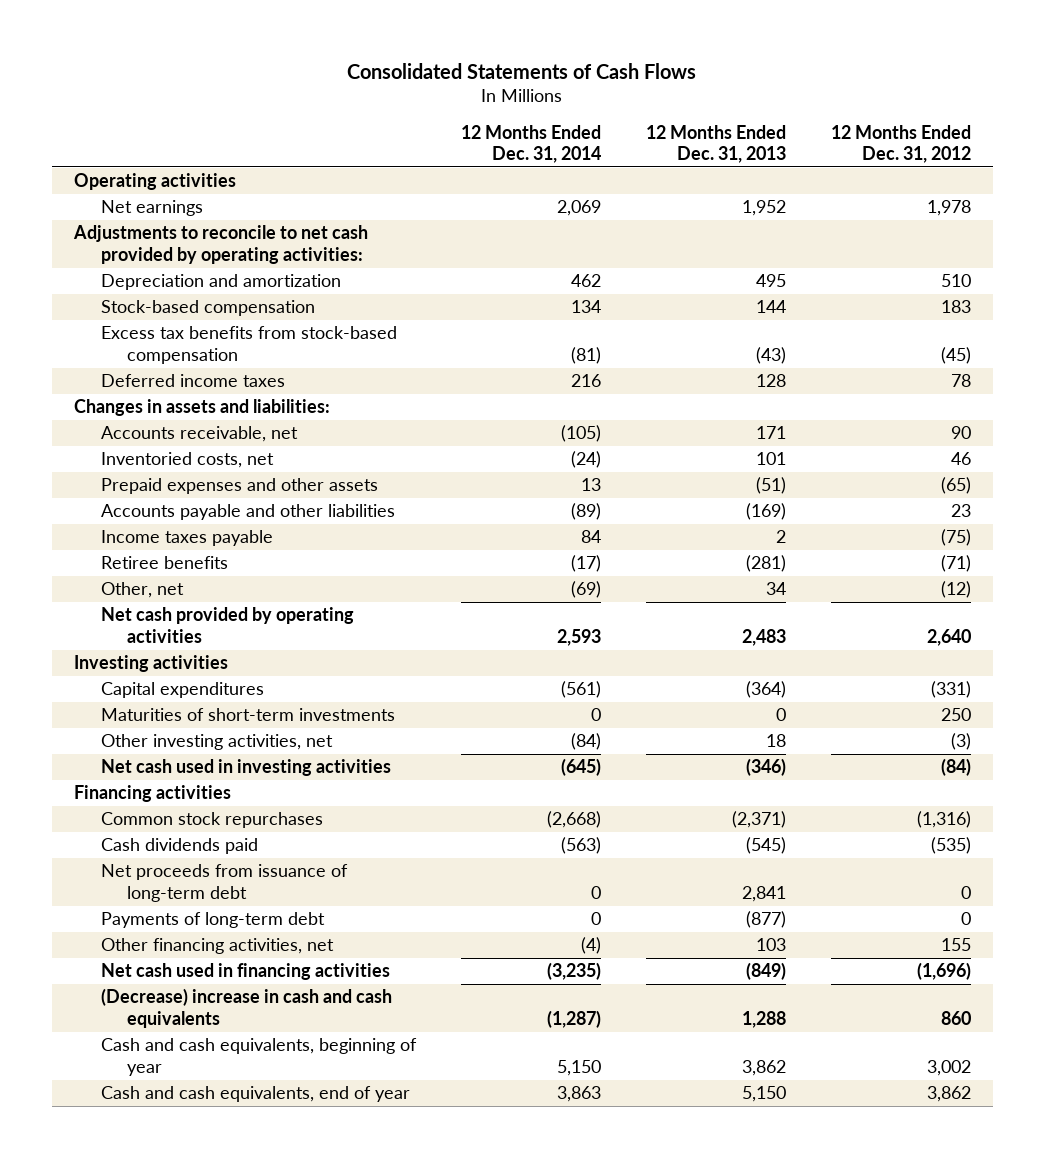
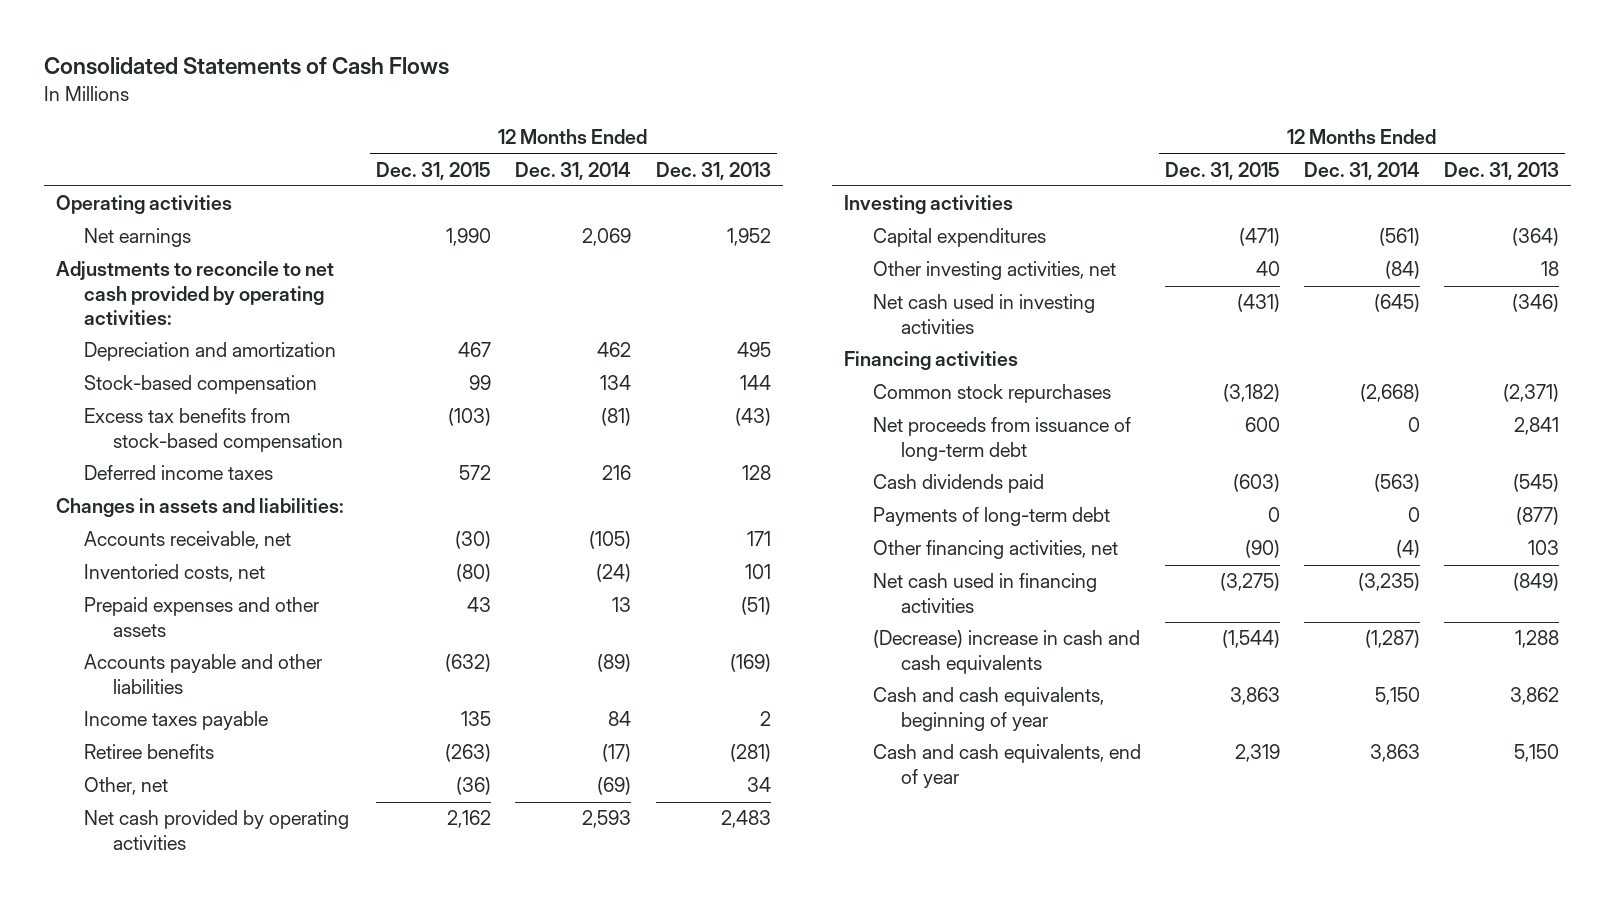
[830,124,971,163] 12 Months Ended Dec. 31, 2012 -> none
none -> [376,161,492,180] Dec. 31, 2015
[100,708,395,722] Maturities of short-term investments -> none
[100,838,258,855] Cash dividends paid -> [872,474,1044,494] Cash dividends paid

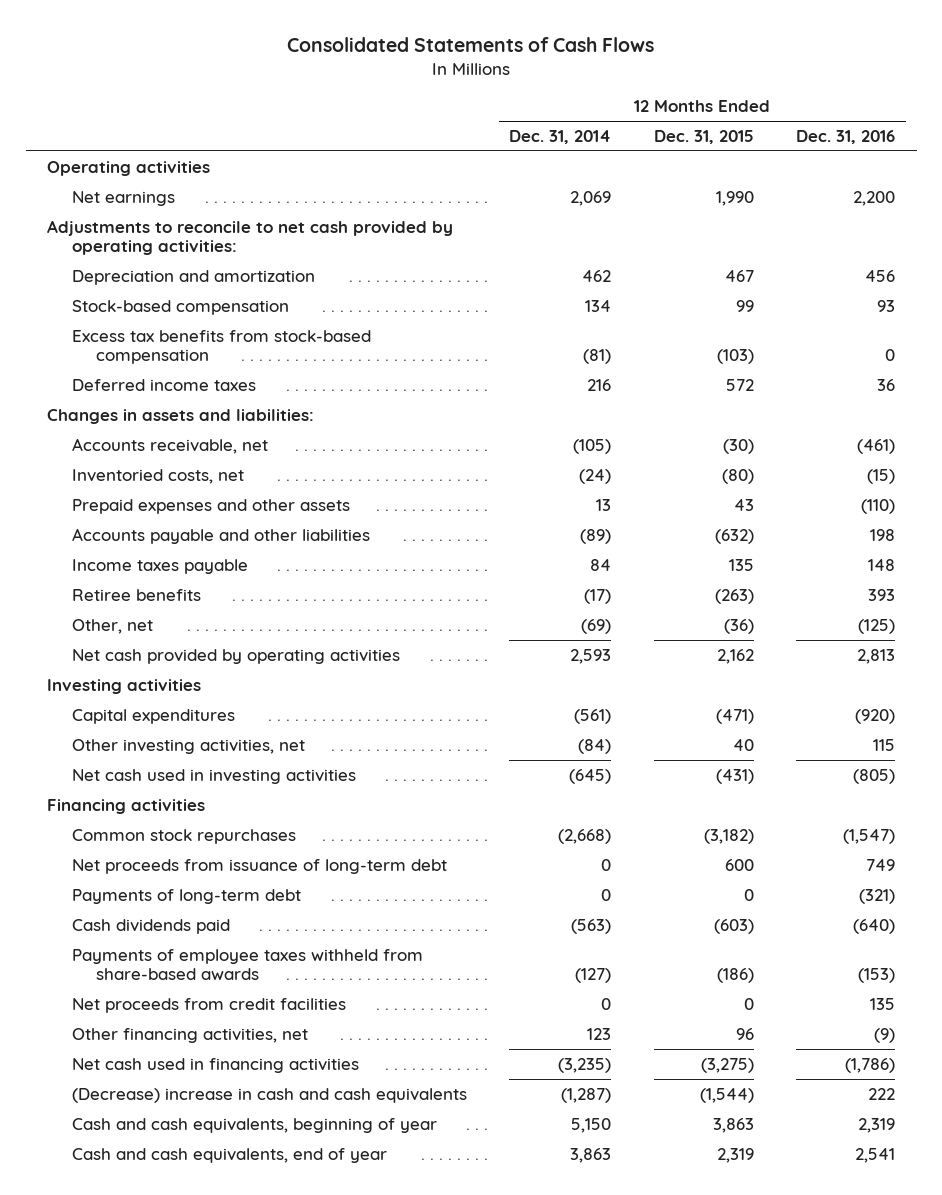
[655,161,771,180] Dec. 31, 2013 -> none
none -> [796,129,896,144] Dec. 31, 2016
[872,474,1044,494] Cash dividends paid -> [71,918,230,934] Cash dividends paid
none -> [71,948,423,981] Payments of employee taxes withheld from share-based awards
none -> [71,997,346,1013] Net proceeds from credit facilities
[1244,540,1280,559] (90) -> [735,1027,754,1040] 96
[1395,540,1420,559] (4) -> [587,1027,612,1040] 123

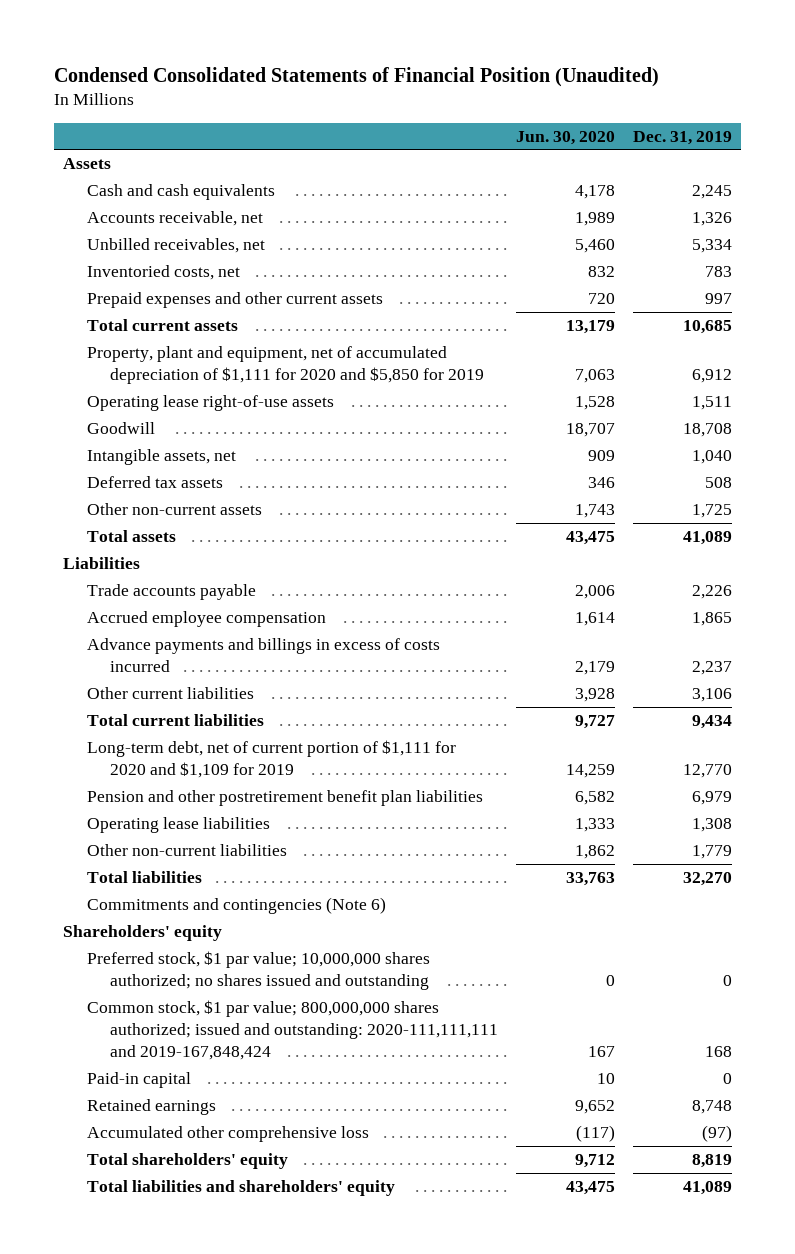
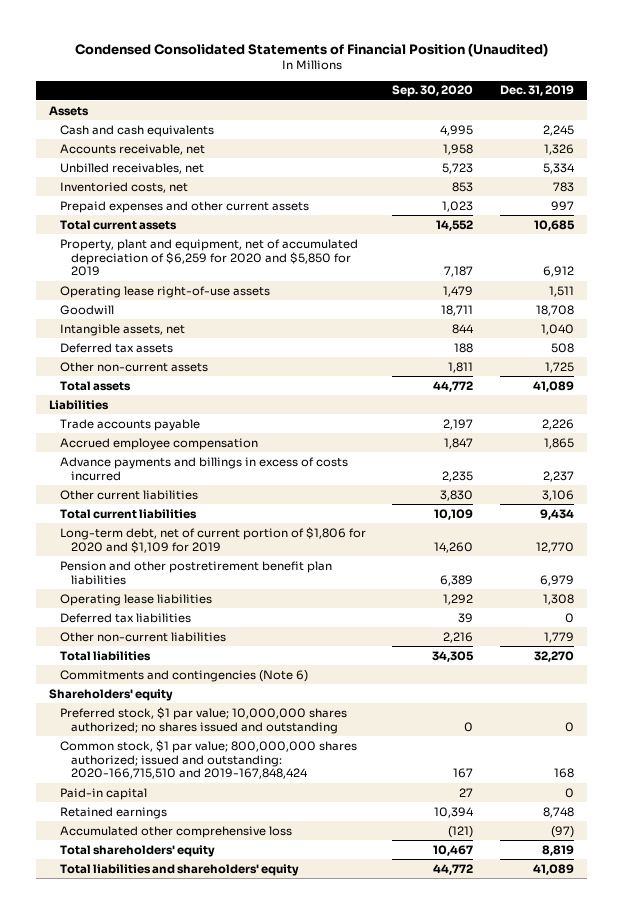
[515,130,615,145] Jun. 30, 2020 -> none
none -> [392,85,474,98] Sep. 30, 2020
[86,346,484,384] Property, plant and equipment, net of accumulated depreciation of $1,111 for 2020 and $5,850 for 2019 -> [60,238,359,277] Property, plant and equipment, net of accumulated depreciation of $6,259 for 2020 and $5,850 for 2019
[86,740,456,778] Long-term debt, net of current portion of $1,111 for 2020 and $1,109 for 2019 -> [60,526,367,553] Long-term debt, net of current portion of $1,806 for 2020 and $1,109 for 2019
none -> [60,612,192,623] Deferred tax liabilities
[86,1000,498,1060] Common stock, $1 par value; 800,000,000 shares authorized; issued and outstanding: 2020-111,111,111 and 2019-167,848,424 -> [60,739,358,780] Common stock, $1 par value; 800,000,000 shares authorized; issued and outstanding: 2020-166,715,510 and 2019-167,848,424

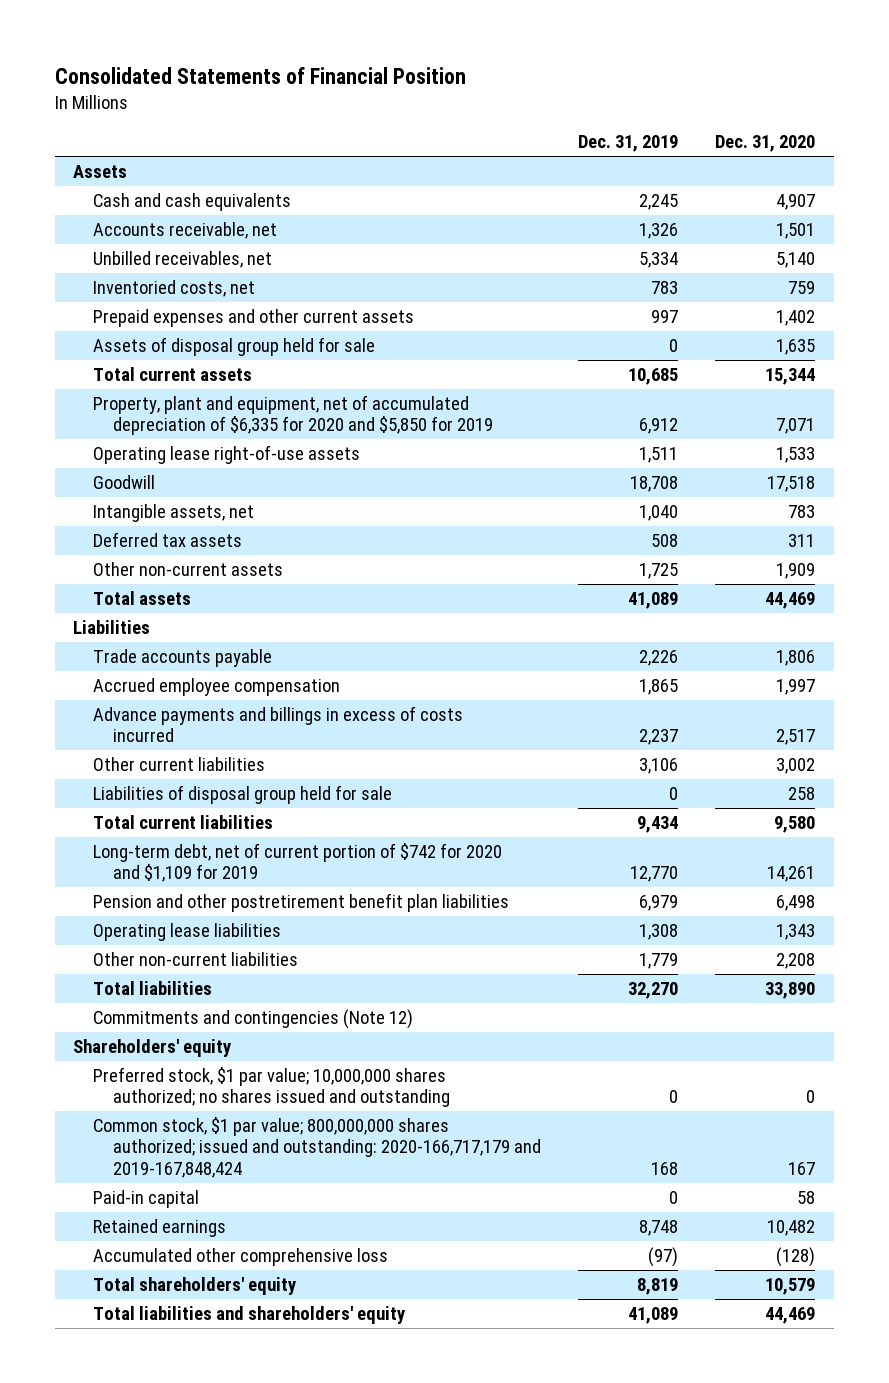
[74,42,548,57] Condensed Consolidated Statements of Financial Position (Unaudited) -> [54,66,466,84] Consolidated Statements of Financial Position
[392,85,474,98] Sep. 30, 2020 -> none
none -> [715,135,816,153] Dec. 31, 2020
none -> [93,336,376,356] Assets of disposal group held for sale
[60,238,359,277] Property, plant and equipment, net of accumulated depreciation of $6,259 for 2020 and $5,850 for 2019 -> [93,394,493,436] Property, plant and equipment, net of accumulated depreciation of $6,335 for 2020 and $5,850 for 2019
none -> [93,784,393,804] Liabilities of disposal group held for sale
[60,526,367,553] Long-term debt, net of current portion of $1,806 for 2020 and $1,109 for 2019 -> [93,842,503,883] Long-term debt, net of current portion of $742 for 2020 and $1,109 for 2019
[60,612,192,623] Deferred tax liabilities -> none
[60,669,309,682] Commitments and contingencies (Note 6) -> [93,1008,414,1029] Commitments and contingencies (Note 12)
[60,739,358,780] Common stock, $1 par value; 800,000,000 shares authorized; issued and outstanding: 2020-166,715,510 and 2019-167,848,424 -> [93,1116,541,1178] Common stock, $1 par value; 800,000,000 shares authorized; issued and outstanding: 2020-166,717,179 and 2019-167,848,424

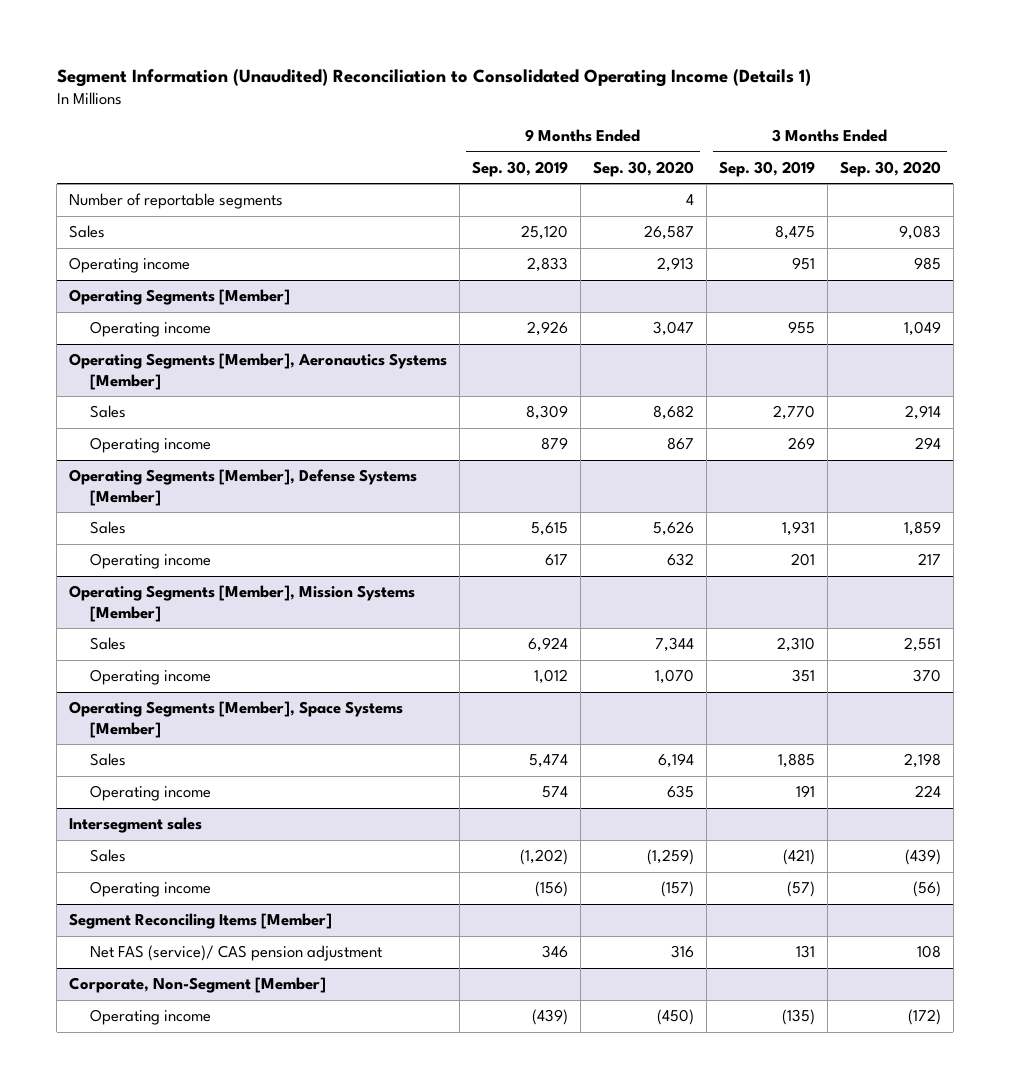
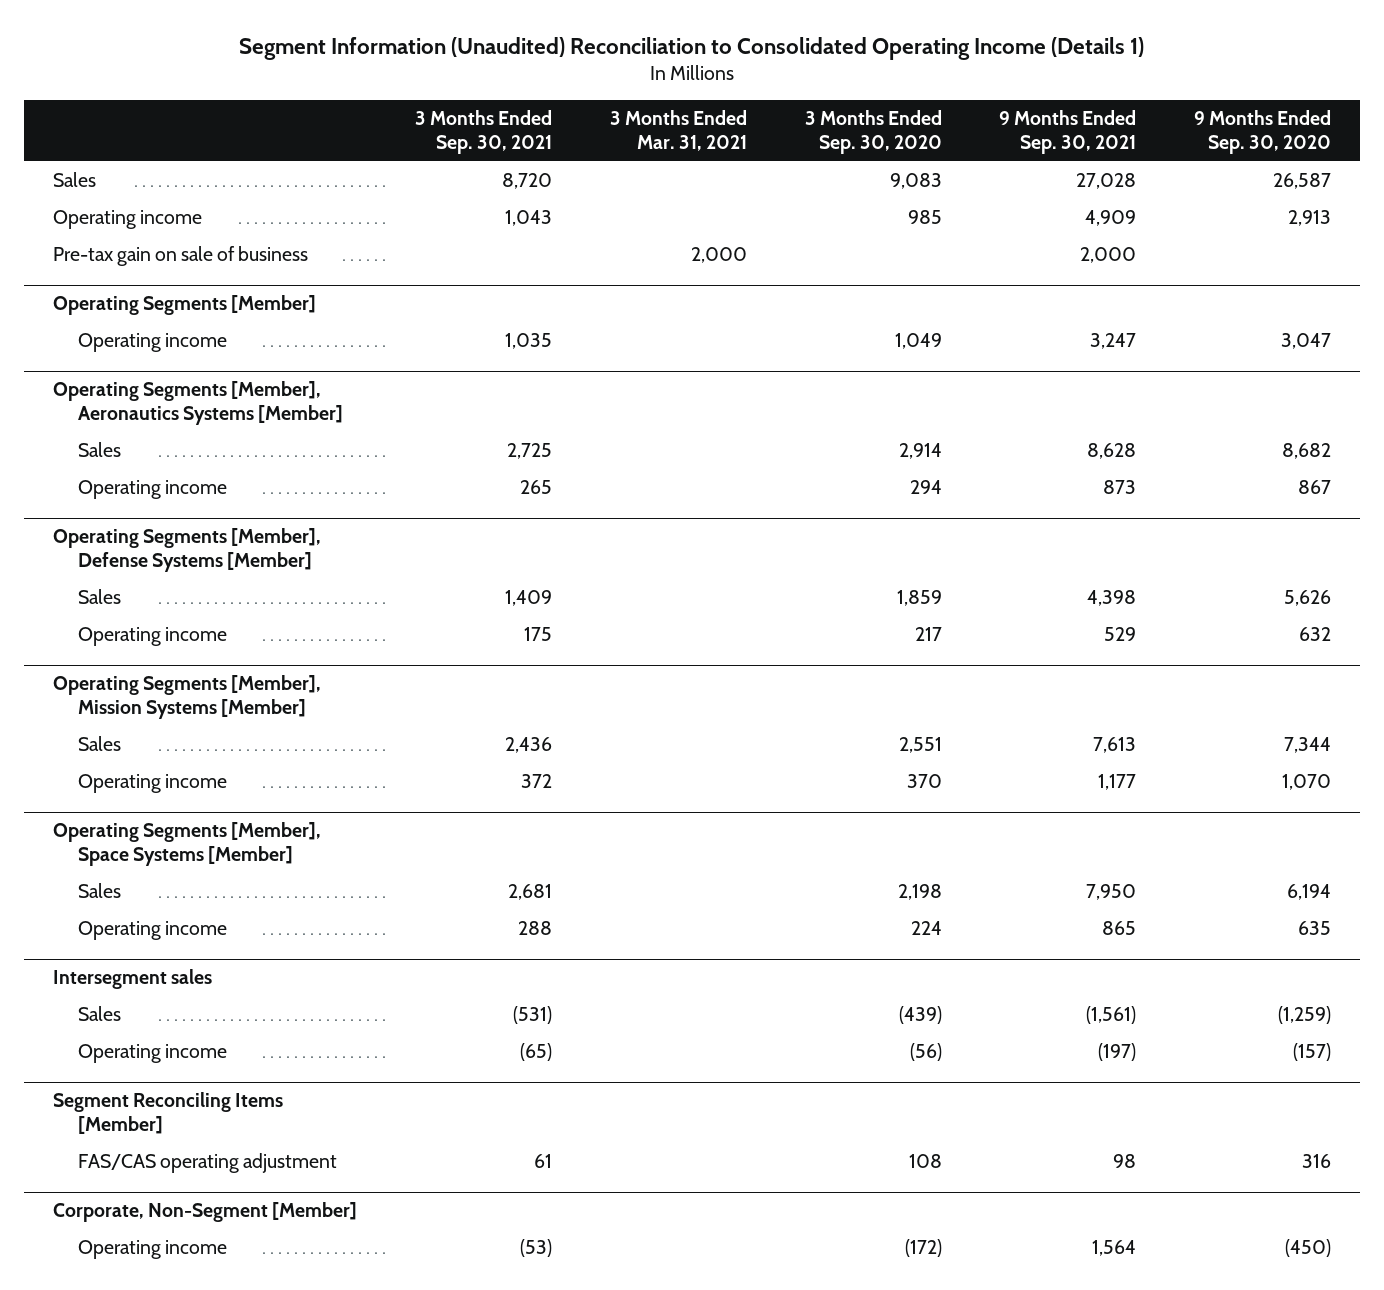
[471,160,568,177] Sep. 30, 2019 -> none
[718,160,815,177] Sep. 30, 2019 -> none
none -> [414,109,552,154] 3 Months Ended Sep. 30, 2021
none -> [609,109,747,151] 3 Months Ended Mar. 31, 2021
none -> [999,109,1137,154] 9 Months Ended Sep. 30, 2021
[69,193,284,210] Number of reportable segments -> none
none -> [52,246,308,267] Pre-tax gain on sale of business
[90,945,383,962] Net FAS (service)/ CAS pension adjustment -> [77,1153,337,1174] FAS/CAS operating adjustment

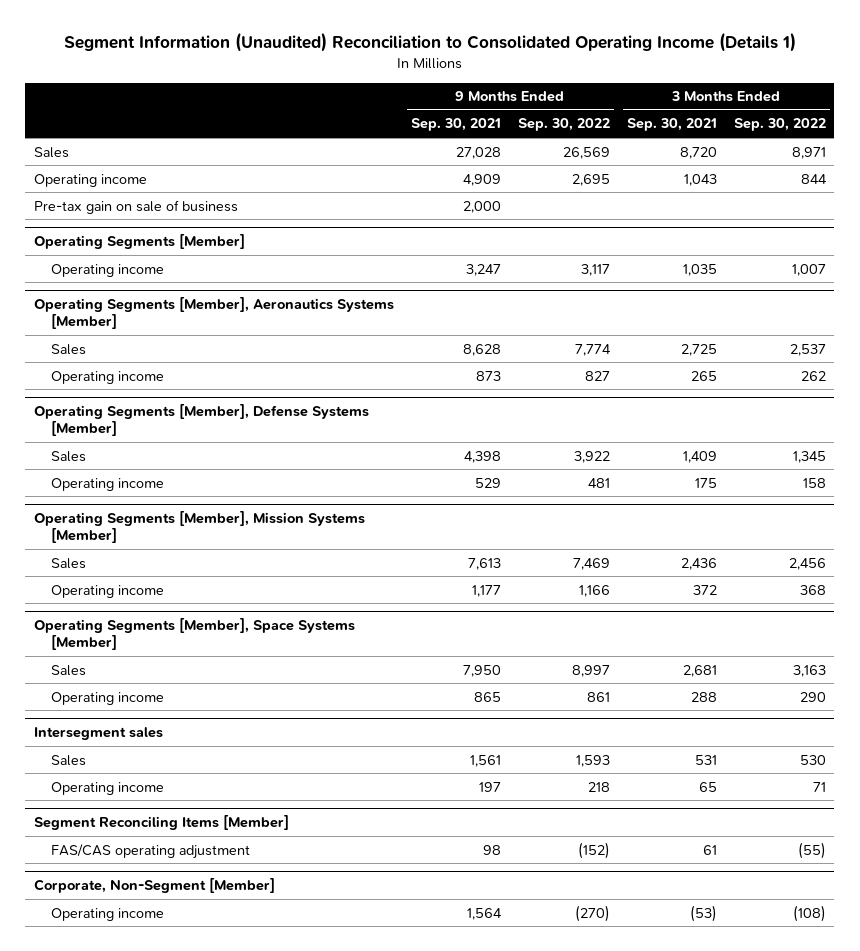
[609,109,747,151] 3 Months Ended Mar. 31, 2021 -> none
[804,109,942,154] 3 Months Ended Sep. 30, 2020 -> none
[1194,109,1332,154] 9 Months Ended Sep. 30, 2020 -> none
none -> [517,118,610,132] Sep. 30, 2022
none -> [733,118,826,132] Sep. 30, 2022
[512,1006,552,1025] (531) -> [694,754,717,765] 531
[1086,1006,1137,1025] (1,561) -> [469,754,501,767] 1,561
[519,1043,552,1062] (65) -> [698,781,717,792] 65
[1098,1043,1137,1062] (197) -> [478,781,501,792] 197

